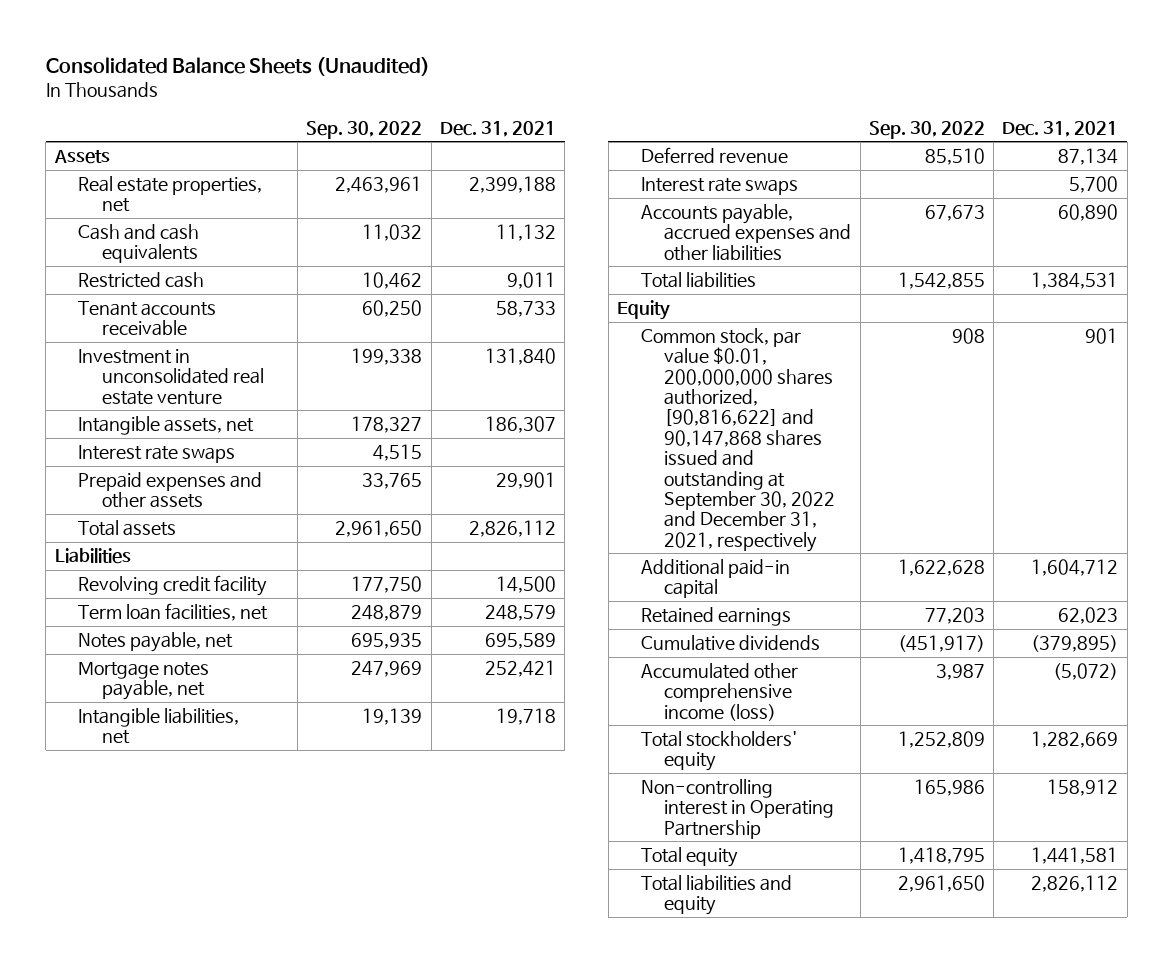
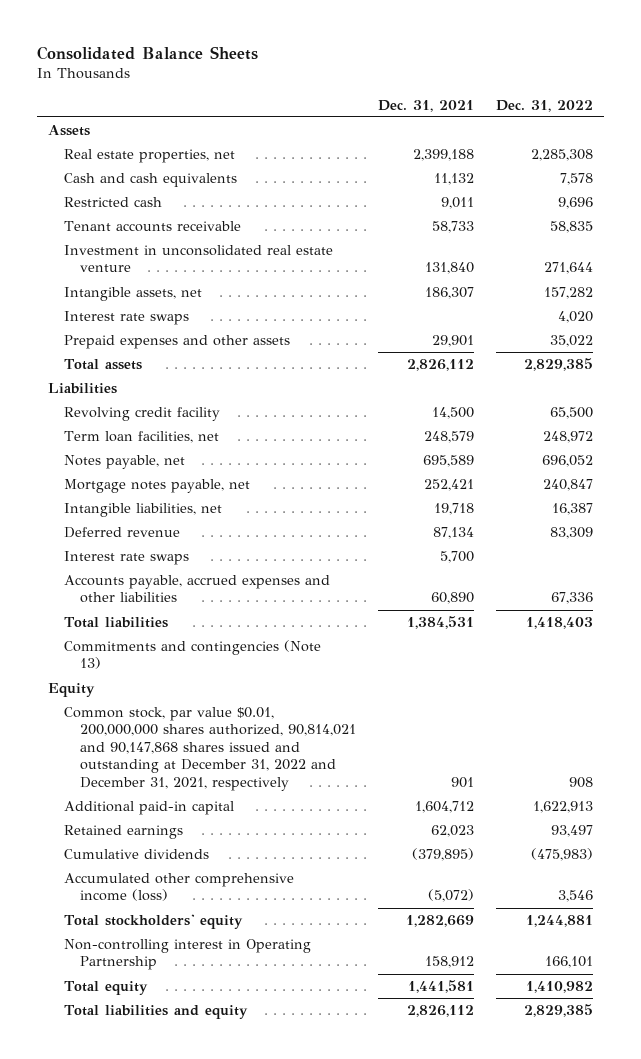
[45,56,430,76] Consolidated Balance Sheets (Unaudited) -> [36,45,258,60] Consolidated Balance Sheets
[306,120,423,139] Sep. 30, 2022 -> none
none -> [496,99,594,112] Dec. 31, 2022
none -> [63,640,321,670] Commitments and contingencies (Note 13)
[640,328,836,552] Common stock, par value $0.01, 200,000,000 shares authorized, [90,816,622] and 90,147,868 shares issued and outstanding at September 30, 2022 and December 31, 2021, respectively -> [63,707,356,791] Common stock, par value $0.01, 200,000,000 shares authorized, 90,814,021 and 90,147,868 shares issued and outstanding at December 31, 2022 and December 31, 2021, respectively

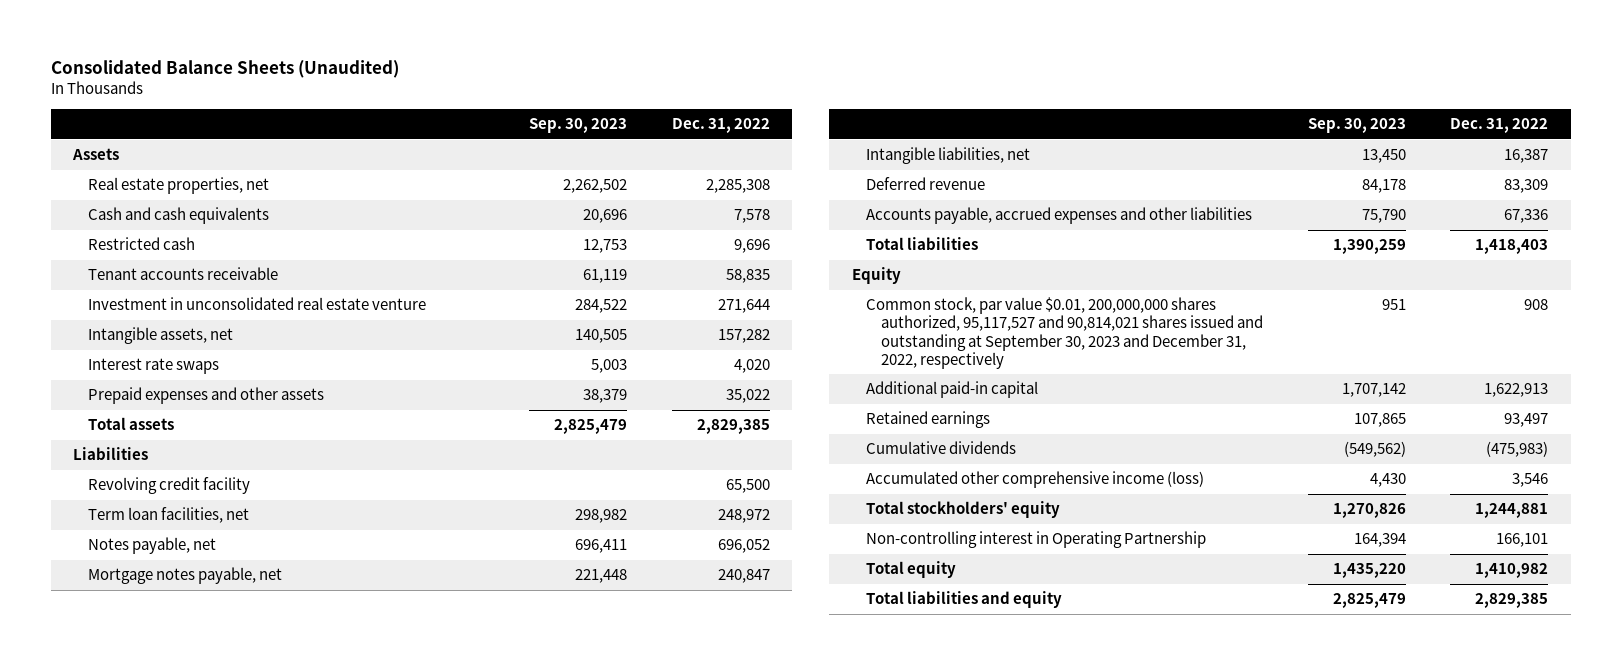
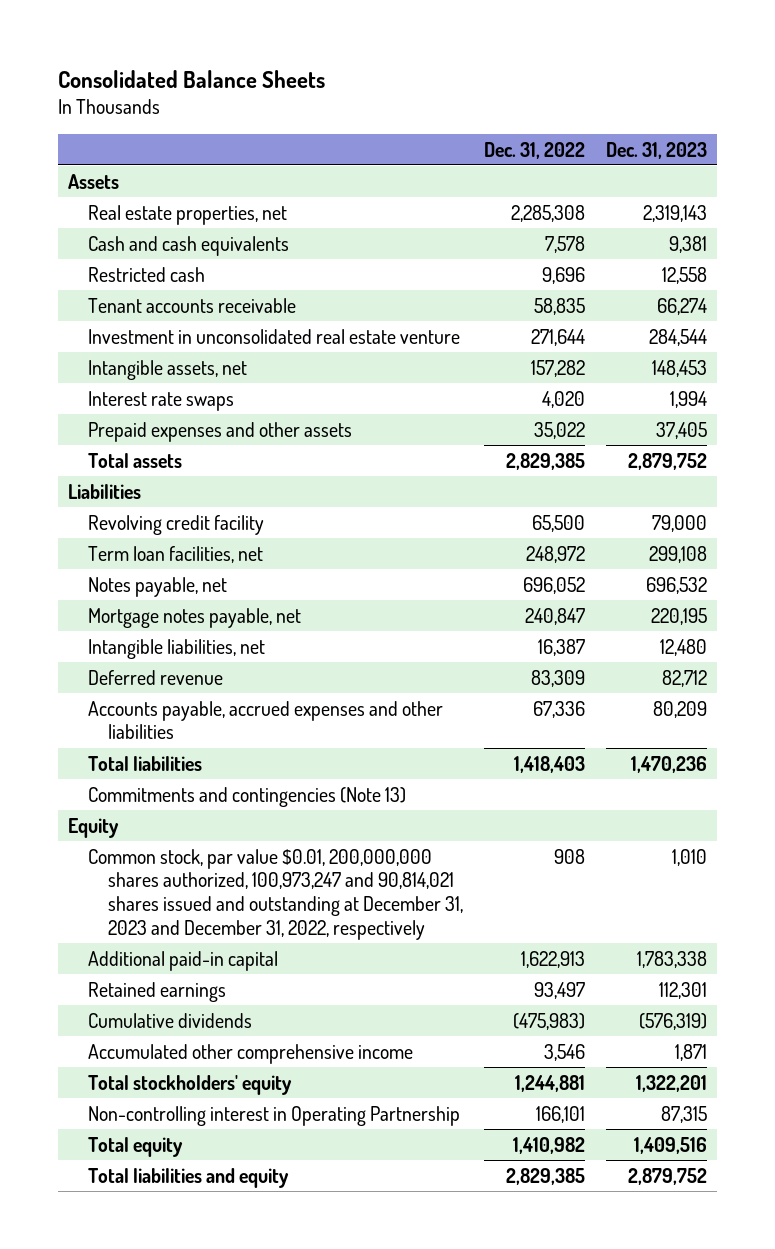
[50,60,399,79] Consolidated Balance Sheets (Unaudited) -> [57,69,325,88] Consolidated Balance Sheets
[529,118,628,134] Sep. 30, 2023 -> none
none -> [605,141,707,159] Dec. 31, 2023
none -> [88,786,407,807] Commitments and contingencies (Note 13)
[866,297,1264,369] Common stock, par value $0.01, 200,000,000 shares authorized, 95,117,527 and 90,814,021 shares issued and outstanding at September 30, 2023 and December 31, 2022, respectively -> [88,848,464,941] Common stock, par value $0.01, 200,000,000 shares authorized, 100,973,247 and 90,814,021 shares issued and outstanding at December 31, 2023 and December 31, 2022, respectively
[866,471,1205,489] Accumulated other comprehensive income (loss) -> [88,1043,414,1064] Accumulated other comprehensive income

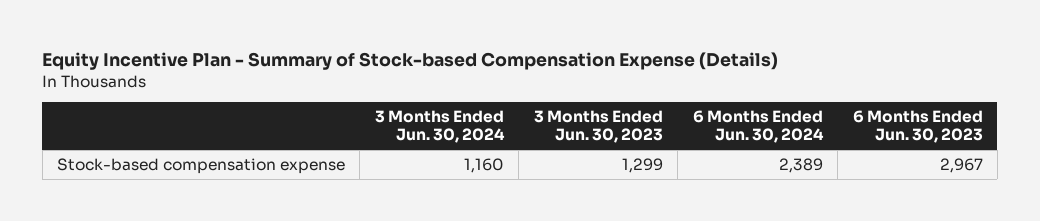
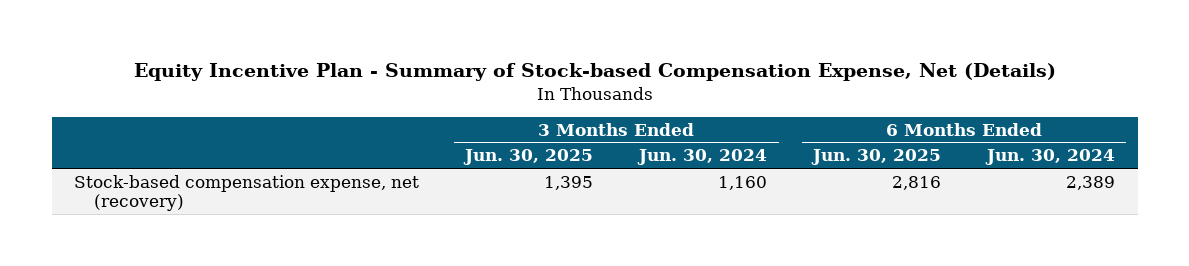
[42,51,779,70] Equity Incentive Plan - Summary of Stock-based Compensation Expense (Details) -> [133,63,1056,82] Equity Incentive Plan - Summary of Stock-based Compensation Expense, Net (Details)
[533,110,663,144] 3 Months Ended Jun. 30, 2023 -> none
[852,110,983,144] 6 Months Ended Jun. 30, 2023 -> none
none -> [463,149,594,166] Jun. 30, 2025
none -> [811,149,942,166] Jun. 30, 2025
[57,158,346,175] Stock-based compensation expense -> [74,174,420,212] Stock-based compensation expense, net (recovery)

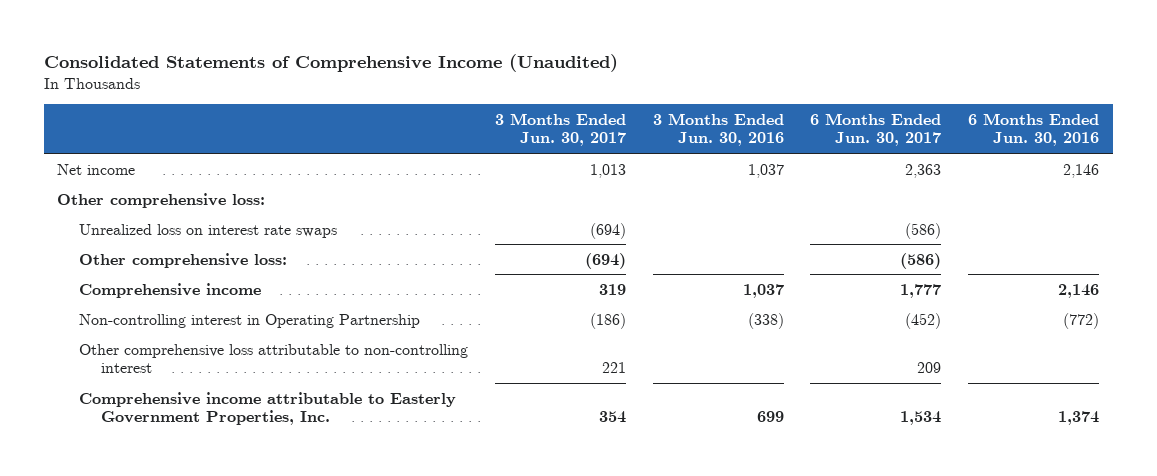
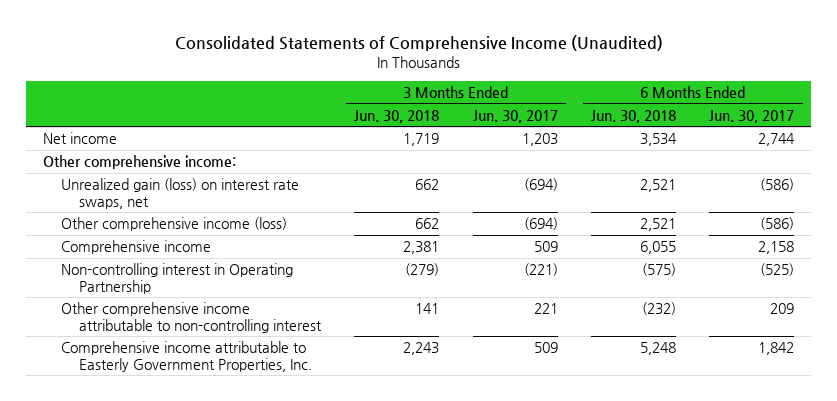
[652,112,784,147] 3 Months Ended Jun. 30, 2016 -> none
[968,112,1100,147] 6 Months Ended Jun. 30, 2016 -> none
none -> [354,109,440,123] Jun. 30, 2018
none -> [590,109,676,123] Jun. 30, 2018
[589,163,626,178] 1,013 -> [521,133,558,147] 1,203
[905,163,942,178] 2,363 -> [758,133,796,147] 2,744
[57,192,266,208] Other comprehensive loss: -> [43,155,237,170] Other comprehensive income:
[79,223,338,238] Unrealized loss on interest rate swaps -> [61,178,300,209] Unrealized gain (loss) on interest rate swaps, net
[79,252,288,268] Other comprehensive loss: -> [61,217,288,232] Other comprehensive income (loss)
[598,283,626,295] 319 -> [533,241,558,253] 509
[900,283,942,298] 1,777 -> [758,241,795,255] 2,158
[589,312,626,329] (186) -> [523,263,558,277] (221)
[905,312,942,329] (452) -> [760,263,795,277] (525)
[79,343,469,373] Other comprehensive loss attributable to non-controlling interest -> [61,302,323,333] Other comprehensive income attributable to non-controlling interest
[598,410,626,423] 354 -> [533,342,558,354] 509
[900,410,942,425] 1,534 -> [758,342,795,356] 1,842

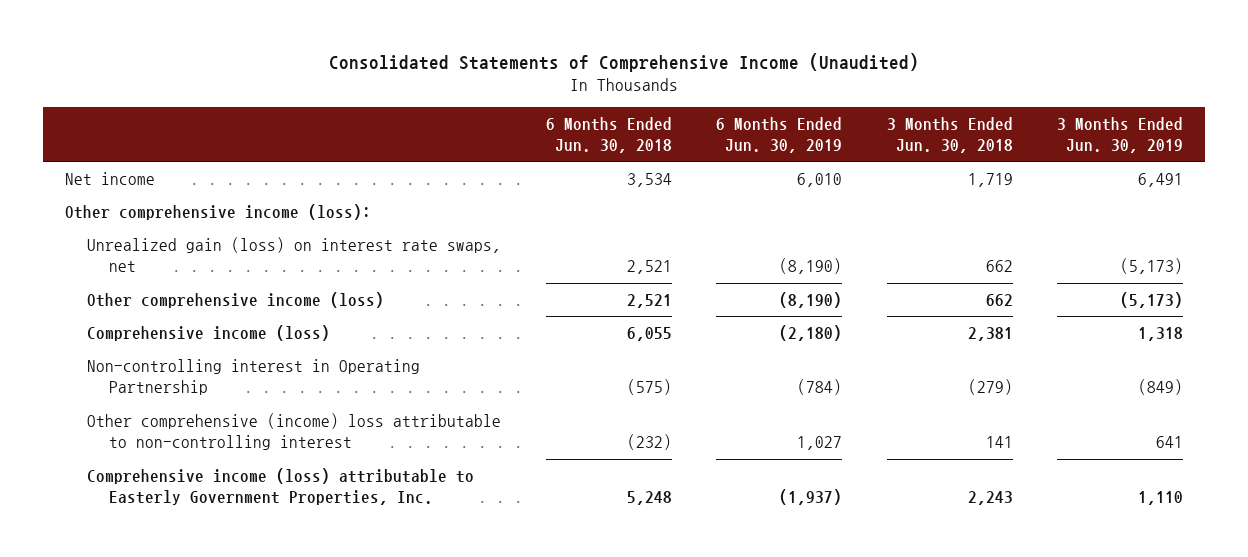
[472,109,558,123] Jun. 30, 2017 -> none
[709,109,795,123] Jun. 30, 2017 -> none
none -> [716,116,843,153] 6 Months Ended Jun. 30, 2019
none -> [1056,116,1183,153] 3 Months Ended Jun. 30, 2019
[43,155,237,170] Other comprehensive income: -> [65,203,372,220] Other comprehensive income (loss):
[61,240,212,255] Comprehensive income -> [87,324,331,341] Comprehensive income (loss)
[61,302,323,333] Other comprehensive income attributable to non-controlling interest -> [87,412,502,451] Other comprehensive (income) loss attributable to non-controlling interest
[61,341,313,372] Comprehensive income attributable to Easterly Government Properties, Inc. -> [87,467,475,506] Comprehensive income (loss) attributable to Easterly Government Properties, Inc.

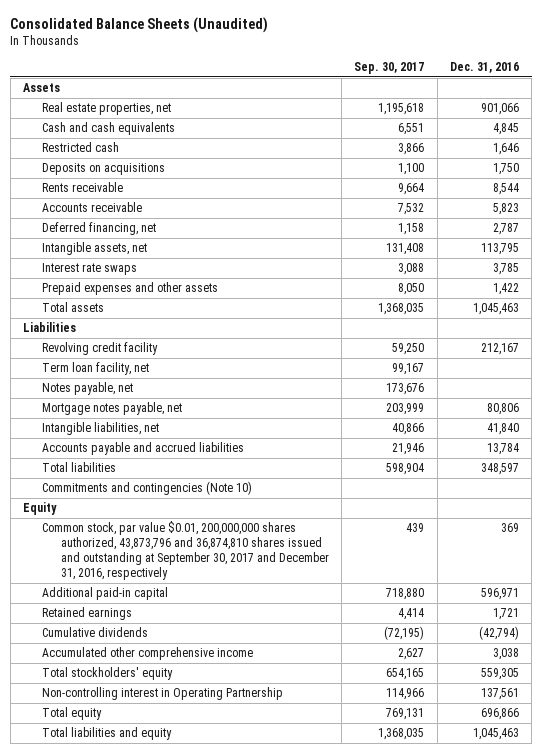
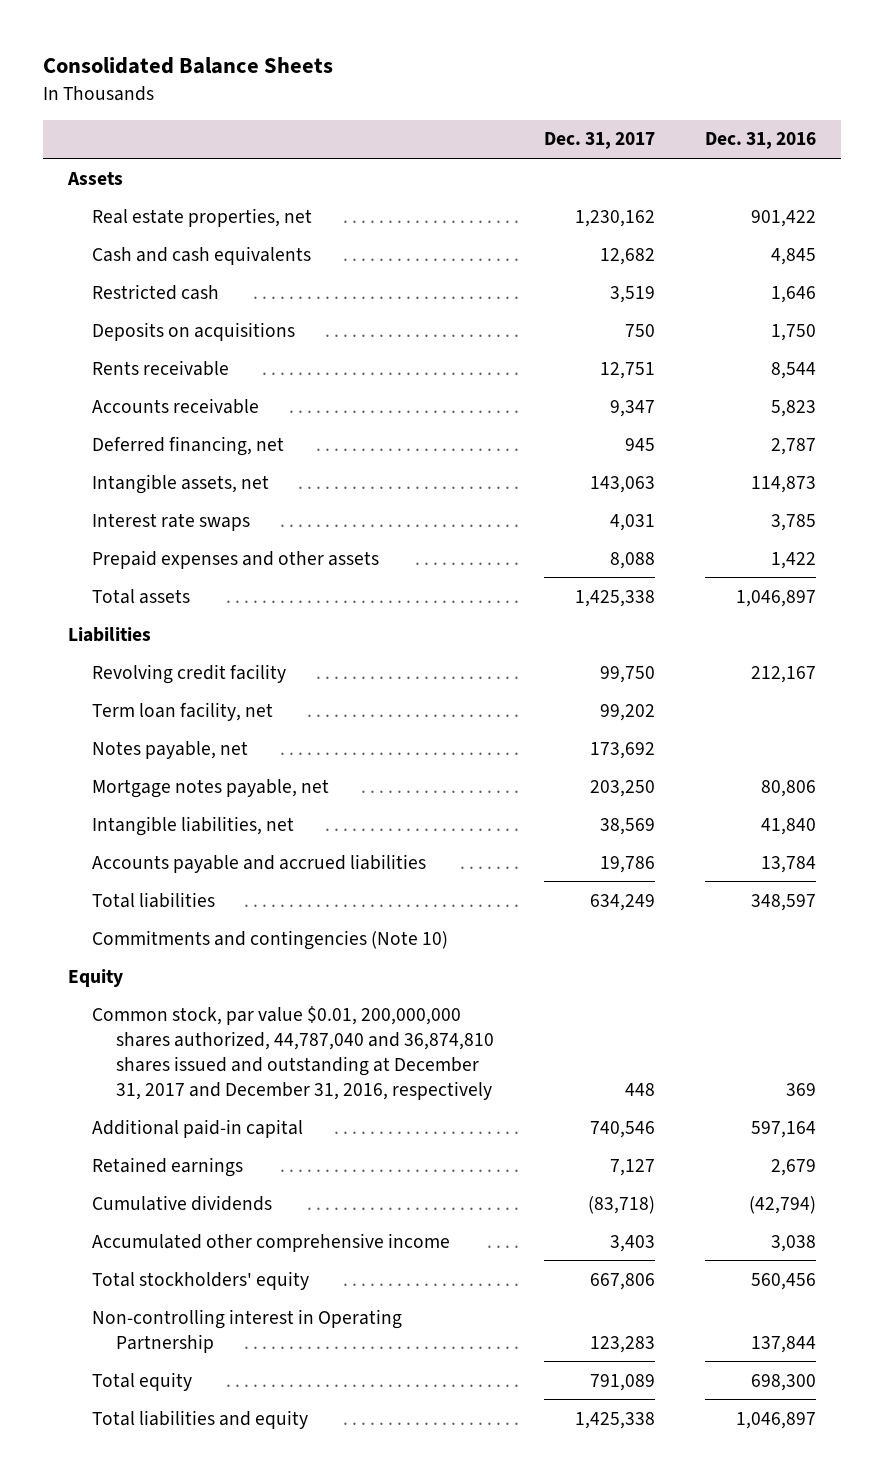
[10,16,269,33] Consolidated Balance Sheets (Unaudited) -> [42,57,333,75] Consolidated Balance Sheets
[354,61,425,74] Sep. 30, 2017 -> none
none -> [543,132,655,150] Dec. 31, 2017
[481,103,520,116] 901,066 -> [750,209,816,227] 901,422
[481,243,520,256] 113,795 -> [750,475,816,493] 114,873
[473,303,520,316] 1,045,463 -> [735,589,816,607] 1,046,897
[41,521,329,581] Common stock, par value $0.01, 200,000,000 shares authorized, 43,873,796 and 36,874,810 shares issued and outstanding at September 30, 2017 and December 31, 2016, respectively -> [91,1005,495,1100] Common stock, par value $0.01, 200,000,000 shares authorized, 44,787,040 and 36,874,810 shares issued and outstanding at December 31, 2017 and December 31, 2016, respectively
[481,588,520,601] 596,971 -> [750,1120,816,1138] 597,164
[493,608,520,621] 1,721 -> [770,1158,816,1176] 2,679
[481,668,520,681] 559,305 -> [750,1272,816,1290] 560,456
[481,688,520,701] 137,561 -> [750,1335,816,1353] 137,844
[481,708,520,721] 696,866 -> [750,1373,816,1391] 698,300
[473,728,520,741] 1,045,463 -> [735,1411,816,1429] 1,046,897

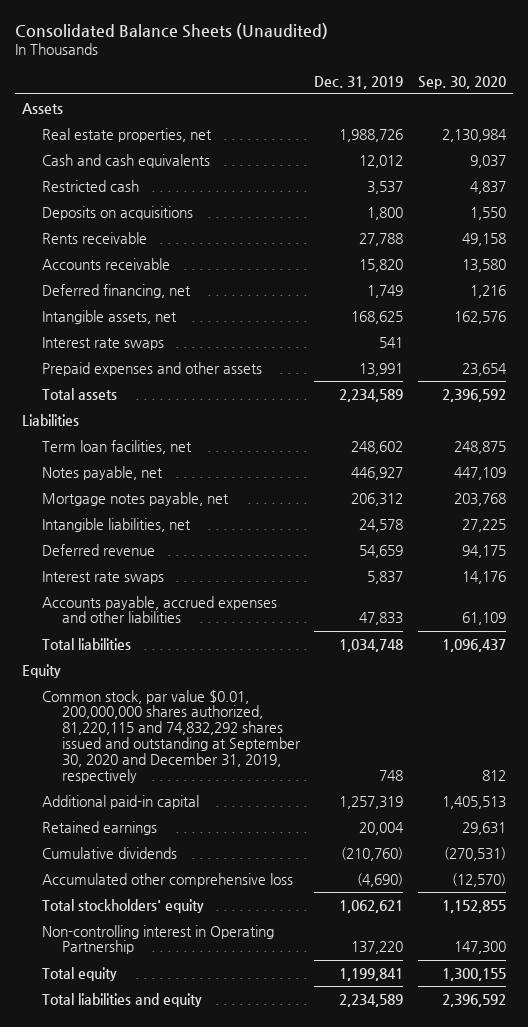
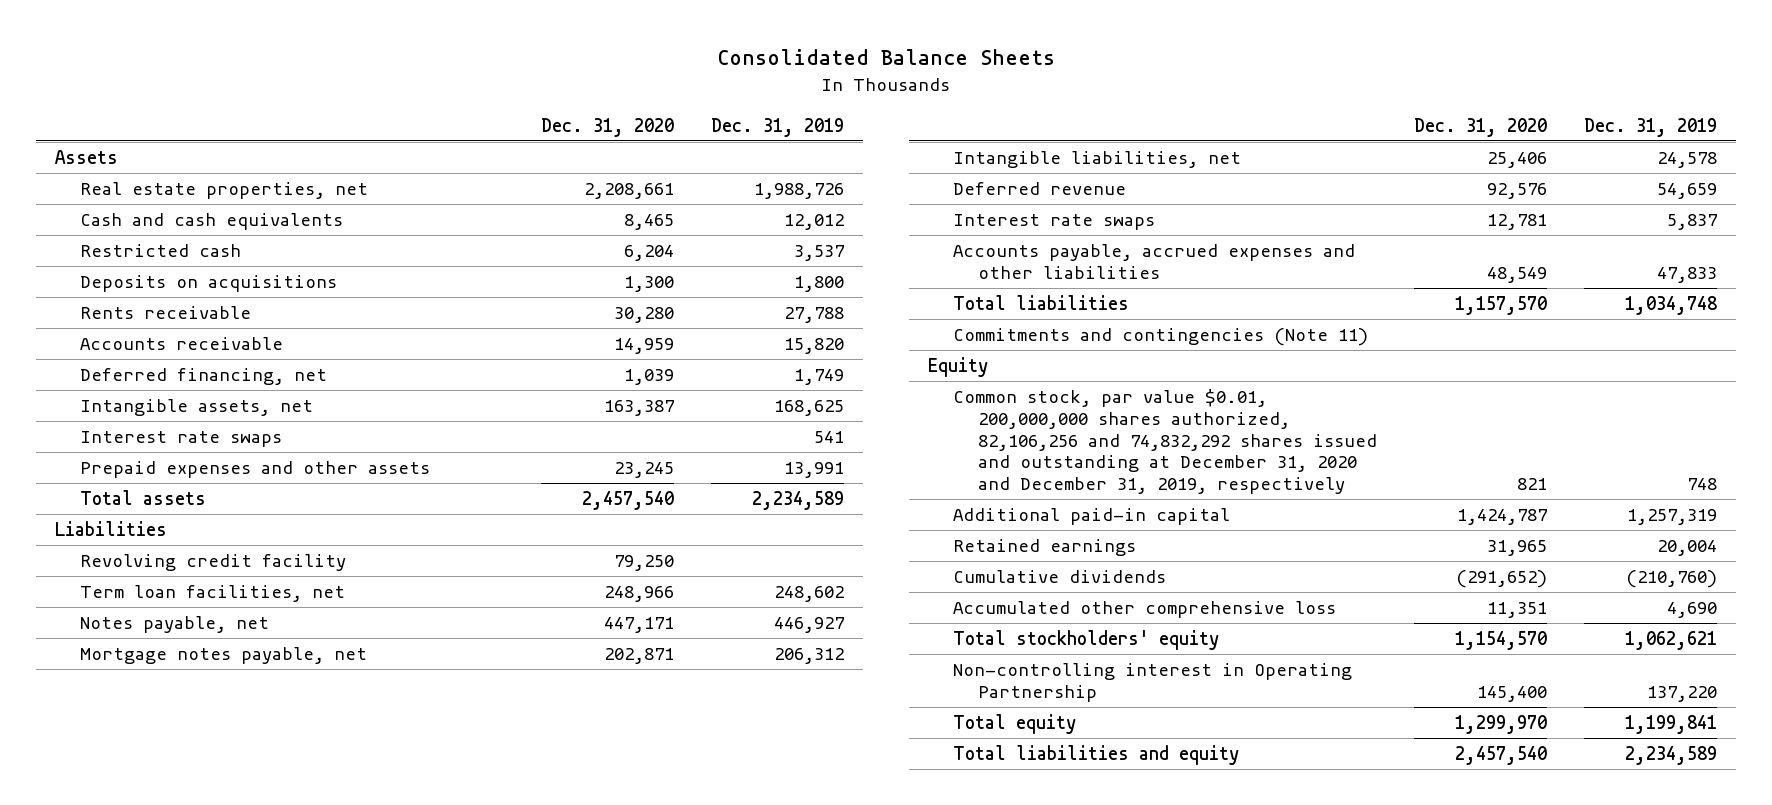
[15,23,329,40] Consolidated Balance Sheets (Unaudited) -> [717,49,1056,66] Consolidated Balance Sheets
[417,75,506,89] Sep. 30, 2020 -> none
none -> [540,117,674,137] Dec. 31, 2020
none -> [79,554,346,572] Revolving credit facility
none -> [952,328,1368,347] Commitments and contingencies (Note 11)
[42,689,302,783] Common stock, par value $0.01, 200,000,000 shares authorized, 81,220,115 and 74,832,292 shares issued and outstanding at September 30, 2020 and December 31, 2019, respectively -> [952,389,1377,494] Common stock, par value $0.01, 200,000,000 shares authorized, 82,106,256 and 74,832,292 shares issued and outstanding at December 31, 2020 and December 31, 2019, respectively
[357,872,404,887] (4,690) -> [1667,602,1718,619] 4,690

